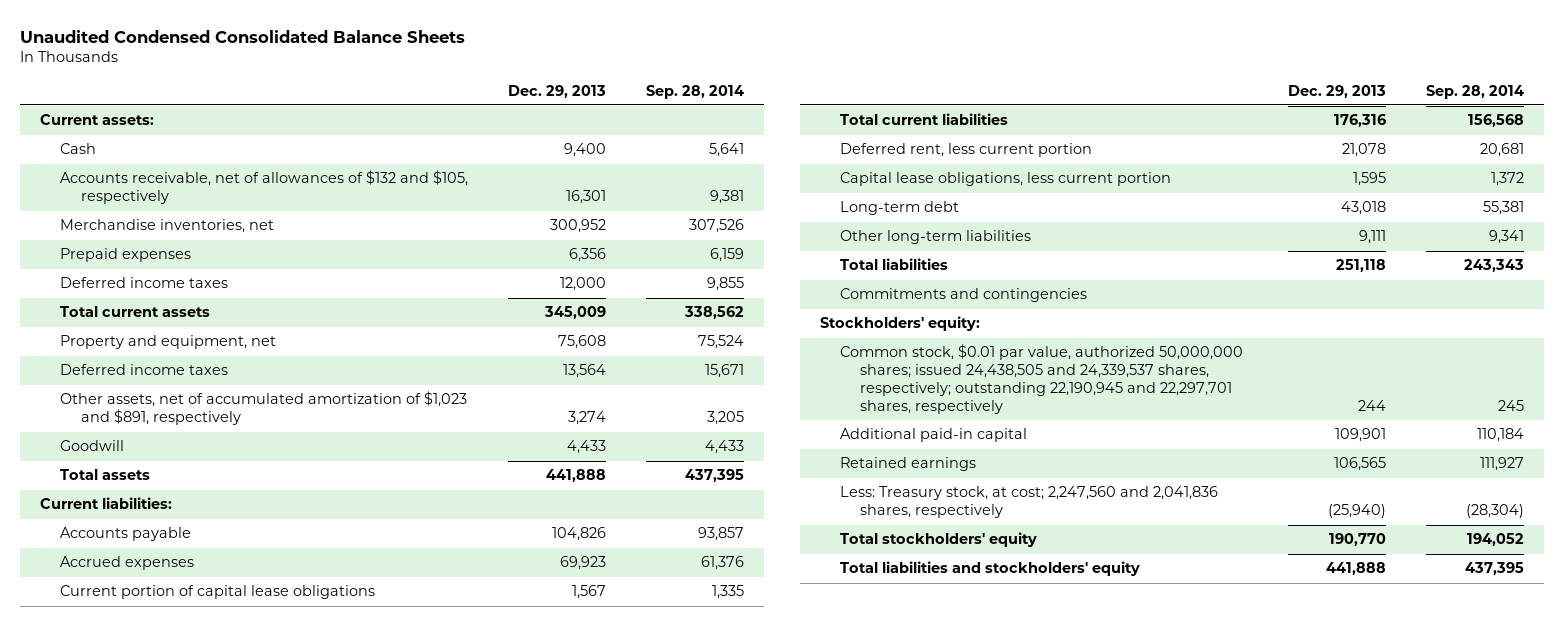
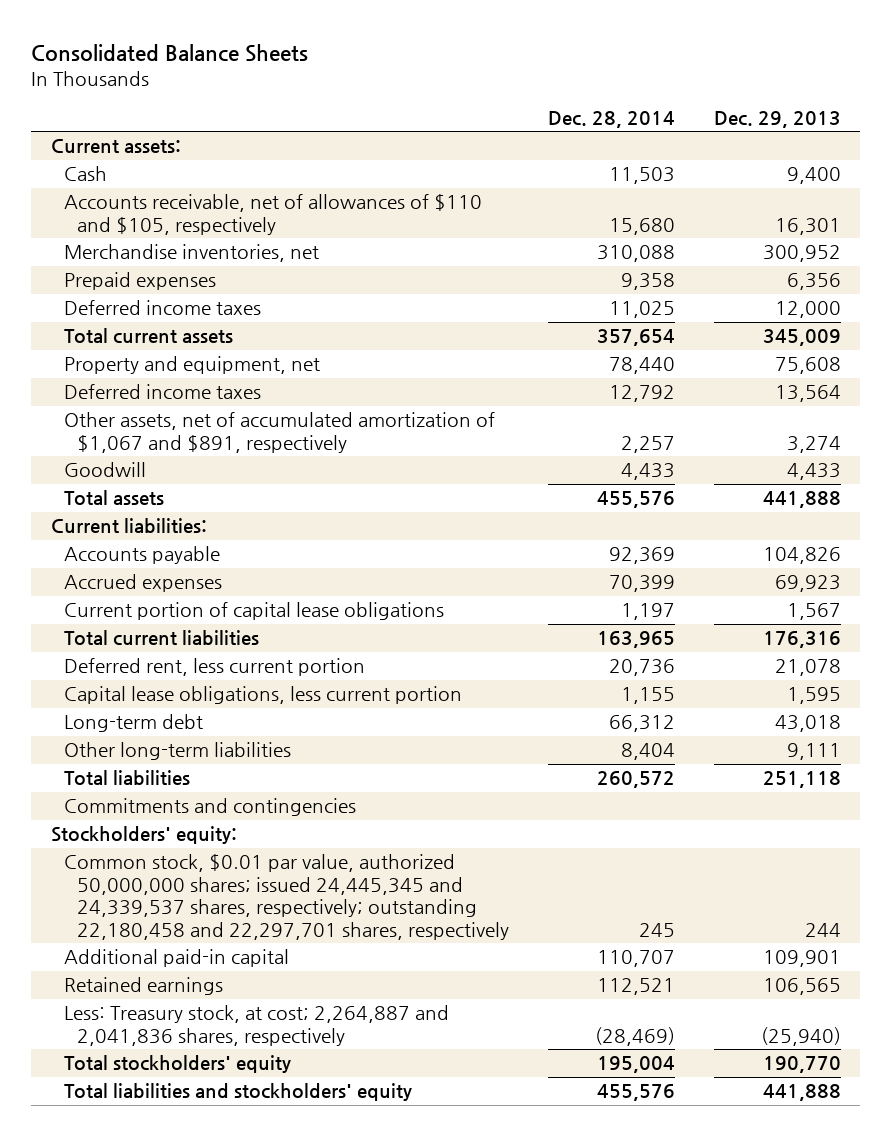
[20,29,466,43] Unaudited Condensed Consolidated Balance Sheets -> [31,43,309,62] Consolidated Balance Sheets
[646,84,745,99] Sep. 28, 2014 -> none
none -> [547,110,675,128] Dec. 28, 2014
[60,170,469,205] Accounts receivable, net of allowances of $132 and $105, respectively -> [63,194,482,235] Accounts receivable, net of allowances of $110 and $105, respectively
[60,391,468,426] Other assets, net of accumulated amortization of $1,023 and $891, respectively -> [63,412,495,453] Other assets, net of accumulated amortization of $1,067 and $891, respectively
[840,344,1244,414] Common stock, $0.01 par value, authorized 50,000,000 shares; issued 24,438,505 and 24,339,537 shares, respectively; outstanding 22,190,945 and 22,297,701 shares, respectively -> [63,854,509,940] Common stock, $0.01 par value, authorized 50,000,000 shares; issued 24,445,345 and 24,339,537 shares, respectively; outstanding 22,180,458 and 22,297,701 shares, respectively
[840,486,1219,519] Less: Treasury stock, at cost; 2,247,560 and 2,041,836 shares, respectively -> [63,1005,449,1046] Less: Treasury stock, at cost; 2,264,887 and 2,041,836 shares, respectively

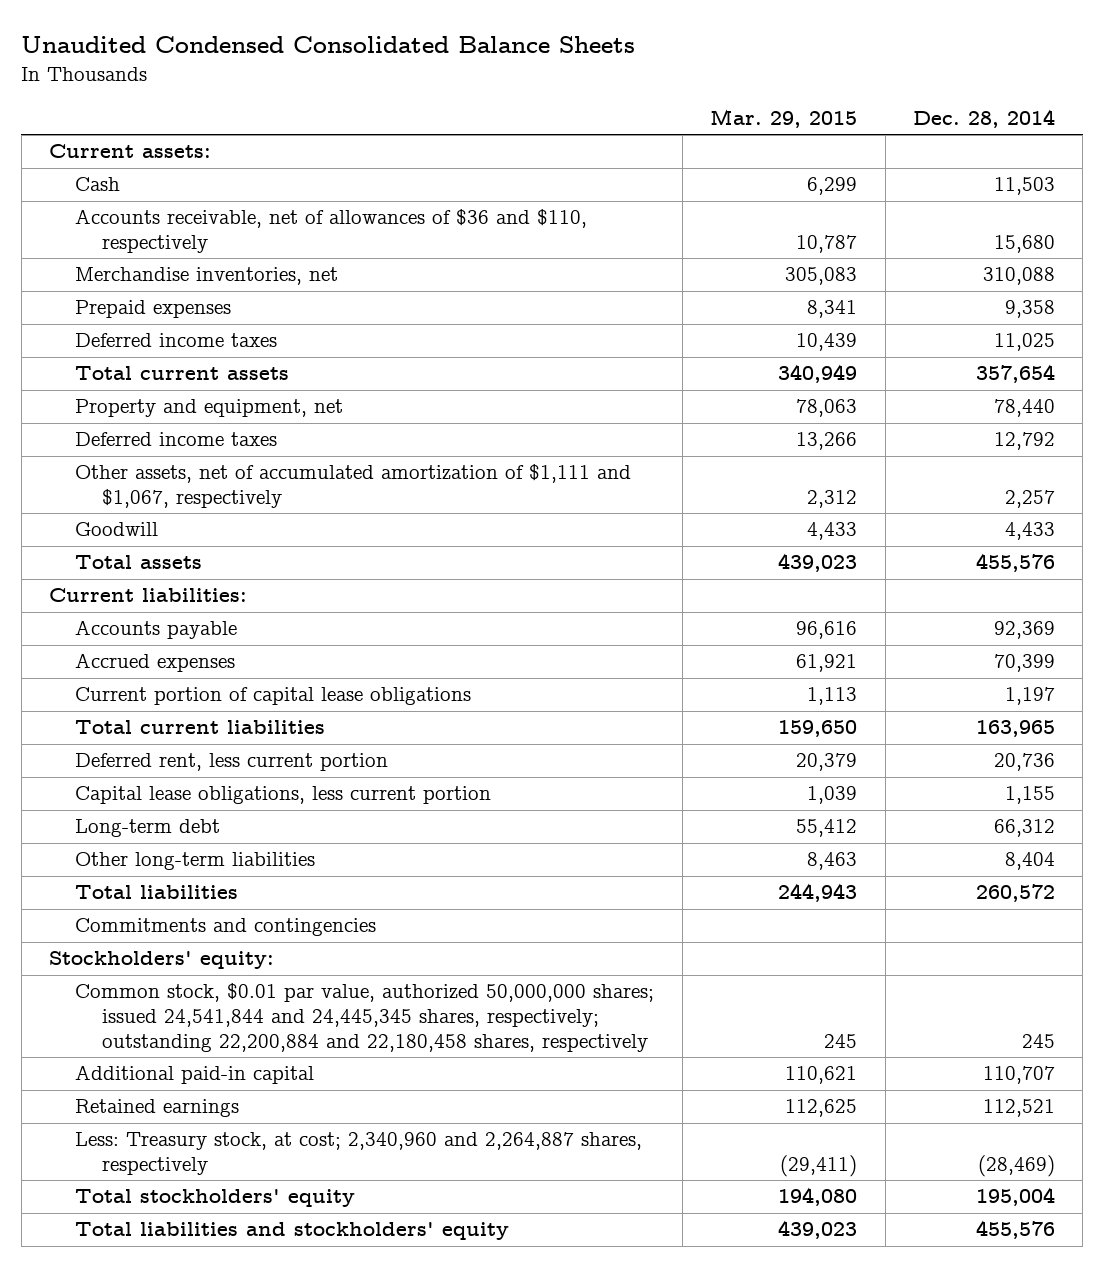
[31,43,309,62] Consolidated Balance Sheets -> [21,36,636,54] Unaudited Condensed Consolidated Balance Sheets
[713,110,841,128] Dec. 29, 2013 -> none
none -> [710,109,858,129] Mar. 29, 2015
[63,194,482,235] Accounts receivable, net of allowances of $110 and $105, respectively -> [75,209,588,254] Accounts receivable, net of allowances of $36 and $110, respectively
[63,412,495,453] Other assets, net of accumulated amortization of $1,067 and $891, respectively -> [75,464,632,509] Other assets, net of accumulated amortization of $1,111 and $1,067, respectively
[63,854,509,940] Common stock, $0.01 par value, authorized 50,000,000 shares; issued 24,445,345 and 24,339,537 shares, respectively; outstanding 22,180,458 and 22,297,701 shares, respectively -> [75,983,655,1053] Common stock, $0.01 par value, authorized 50,000,000 shares; issued 24,541,844 and 24,445,345 shares, respectively; outstanding 22,200,884 and 22,180,458 shares, respectively
[63,1005,449,1046] Less: Treasury stock, at cost; 2,264,887 and 2,041,836 shares, respectively -> [75,1132,643,1176] Less: Treasury stock, at cost; 2,340,960 and 2,264,887 shares, respectively

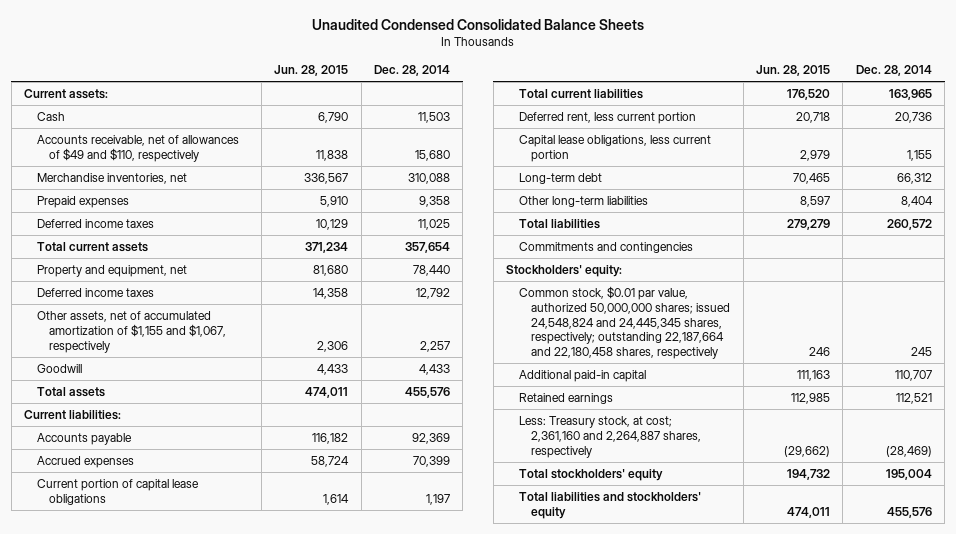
[710,109,858,129] Mar. 29, 2015 -> none
none -> [274,65,349,77] Jun. 28, 2015
[75,209,588,254] Accounts receivable, net of allowances of $36 and $110, respectively -> [36,134,239,162] Accounts receivable, net of allowances of $49 and $110, respectively
[75,464,632,509] Other assets, net of accumulated amortization of $1,111 and $1,067, respectively -> [36,310,227,353] Other assets, net of accumulated amortization of $1,155 and $1,067, respectively
[75,983,655,1053] Common stock, $0.01 par value, authorized 50,000,000 shares; issued 24,541,844 and 24,445,345 shares, respectively; outstanding 22,200,884 and 22,180,458 shares, respectively -> [518,285,731,360] Common stock, $0.01 par value, authorized 50,000,000 shares; issued 24,548,824 and 24,445,345 shares, respectively; outstanding 22,187,664 and 22,180,458 shares, respectively
[75,1132,643,1176] Less: Treasury stock, at cost; 2,340,960 and 2,264,887 shares, respectively -> [518,415,702,458] Less: Treasury stock, at cost; 2,361,160 and 2,264,887 shares, respectively

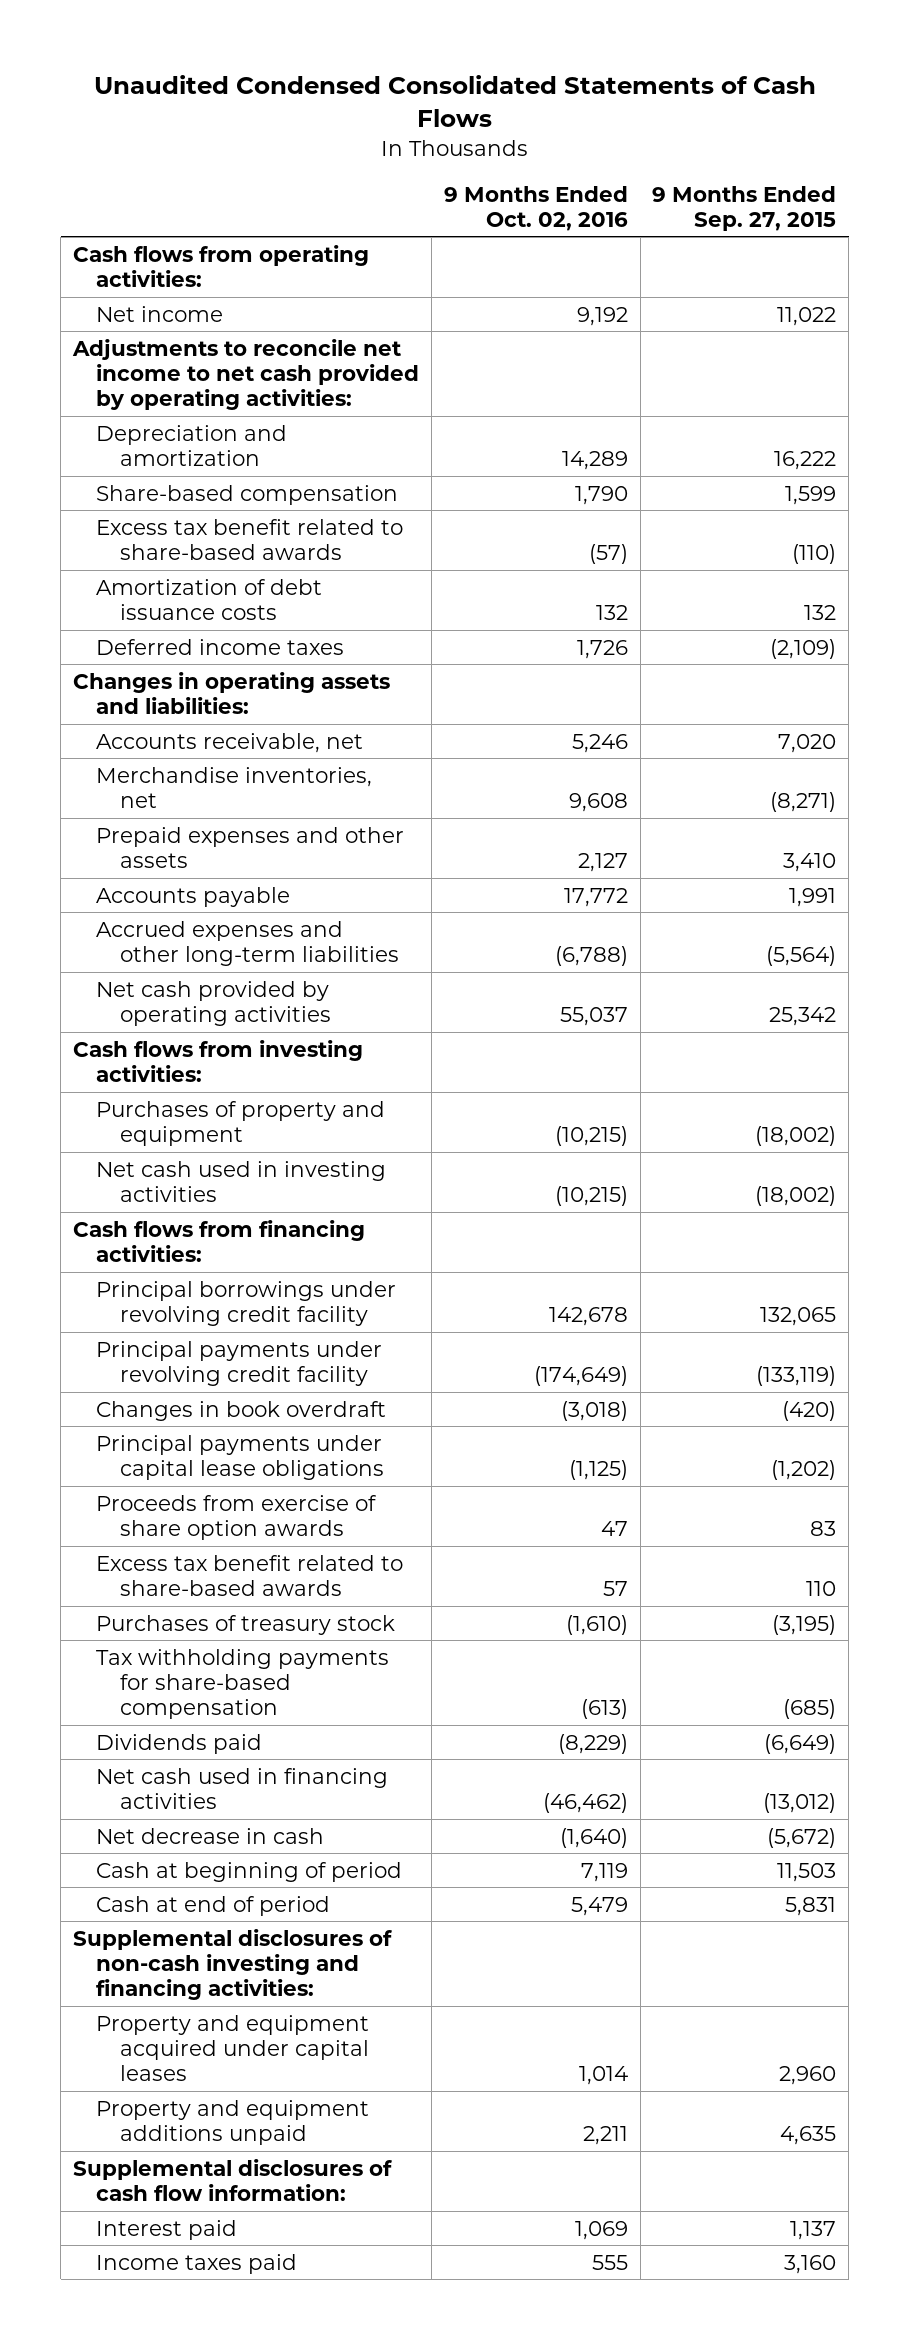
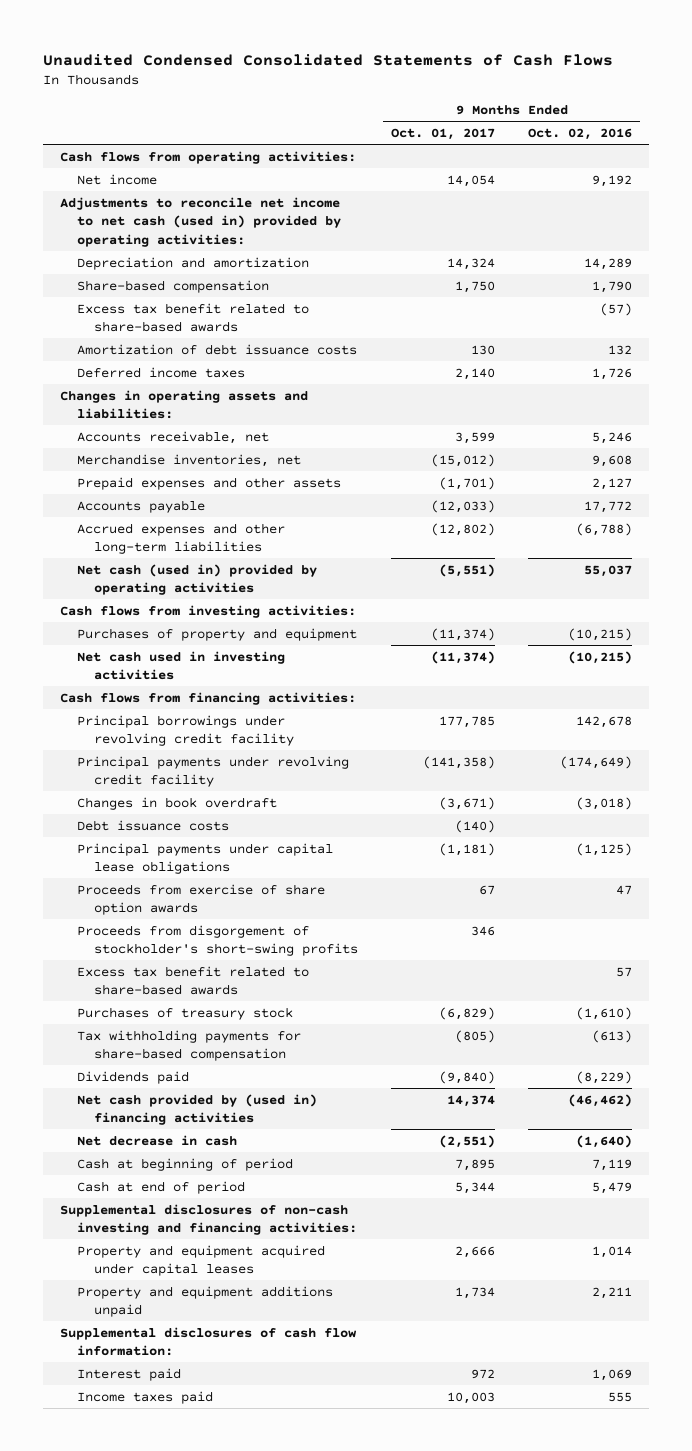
[652,185,837,231] 9 Months Ended Sep. 27, 2015 -> none
none -> [391,128,496,141] Oct. 01, 2017
[71,338,420,410] Adjustments to reconcile net income to net cash provided by operating activities: -> [59,196,341,247] Adjustments to reconcile net income to net cash (used in) provided by operating activities:
[96,980,331,1026] Net cash provided by operating activities -> [76,563,317,596] Net cash (used in) provided by operating activities
none -> [76,819,229,831] Debt issuance costs
none -> [76,924,358,957] Proceeds from disgorgement of stockholder's short-swing profits
[96,1767,389,1809] Net cash used in financing activities -> [76,1093,317,1126] Net cash provided by (used in) financing activities

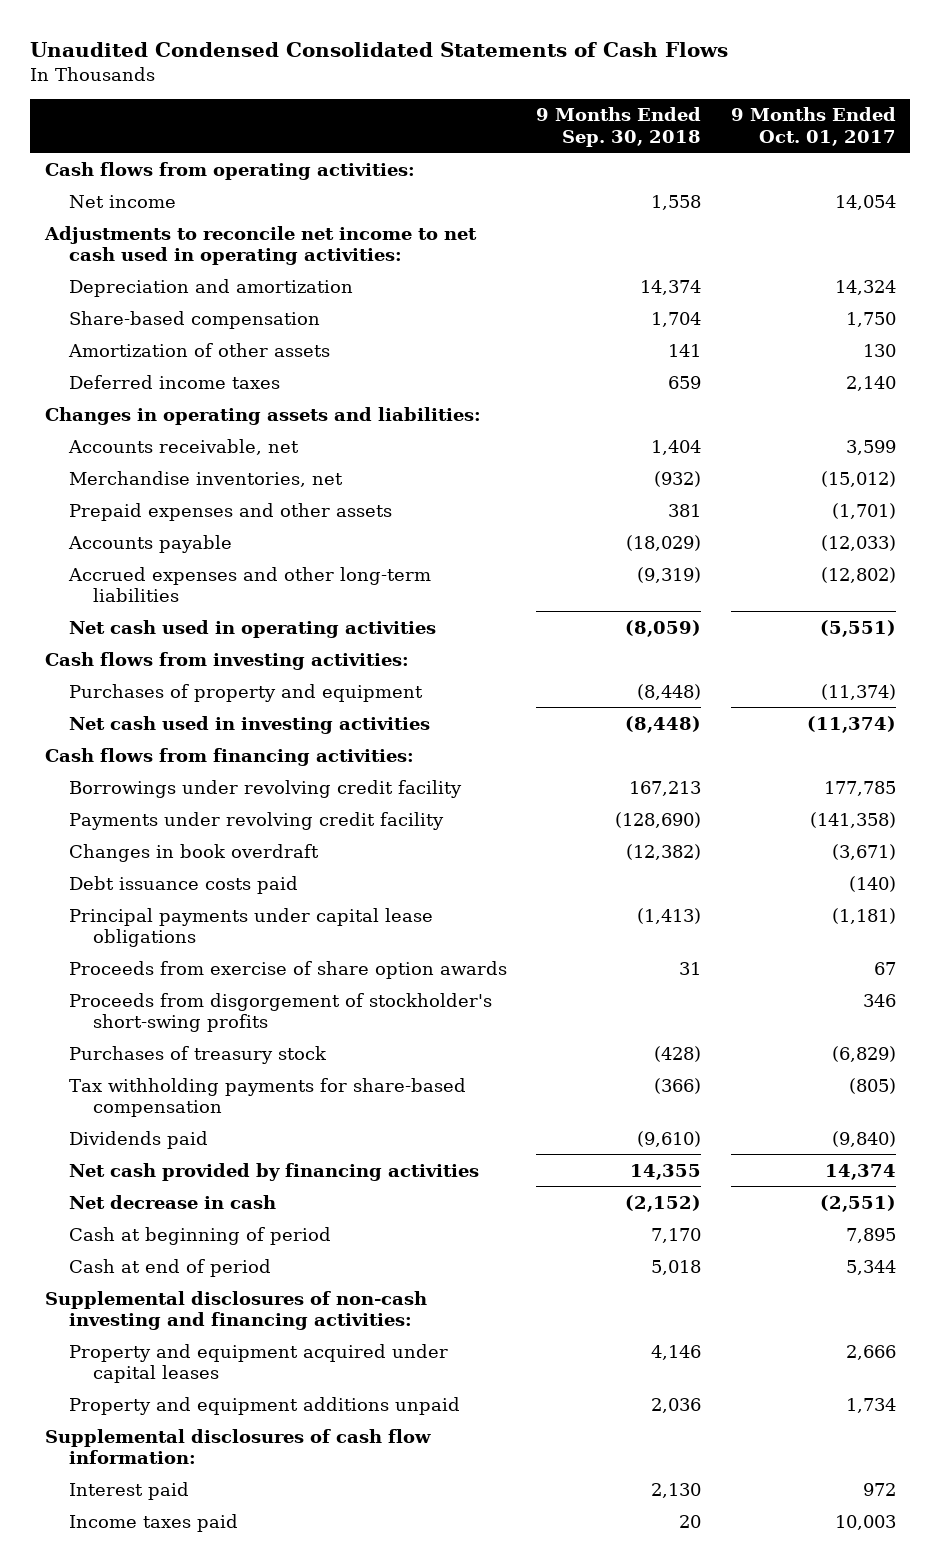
[528,128,633,141] Oct. 02, 2016 -> none
none -> [536,107,702,147] 9 Months Ended Sep. 30, 2018
[59,196,341,247] Adjustments to reconcile net income to net cash (used in) provided by operating activities: -> [43,225,477,265] Adjustments to reconcile net income to net cash used in operating activities:
[76,302,309,333] Excess tax benefit related to share-based awards -> none
[76,343,357,355] Amortization of debt issuance costs -> none
none -> [68,342,331,357] Amortization of other assets
[76,563,317,596] Net cash (used in) provided by operating activities -> [69,619,437,638] Net cash used in operating activities
[76,714,294,747] Principal borrowings under revolving credit facility -> [69,779,463,798] Borrowings under revolving credit facility
[76,755,349,788] Principal payments under revolving credit facility -> [69,811,445,830] Payments under revolving credit facility
[76,819,229,831] Debt issuance costs -> [69,875,299,894] Debt issuance costs paid
[76,965,309,996] Excess tax benefit related to share-based awards -> none
[76,1093,317,1126] Net cash provided by (used in) financing activities -> [69,1162,480,1181] Net cash provided by financing activities

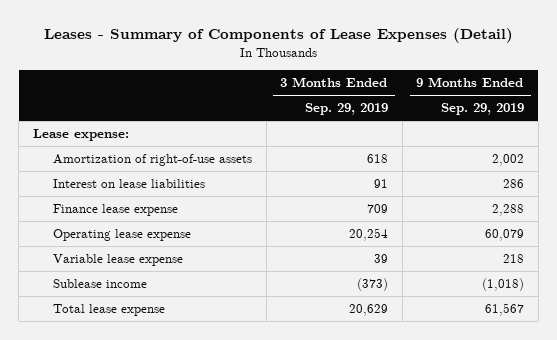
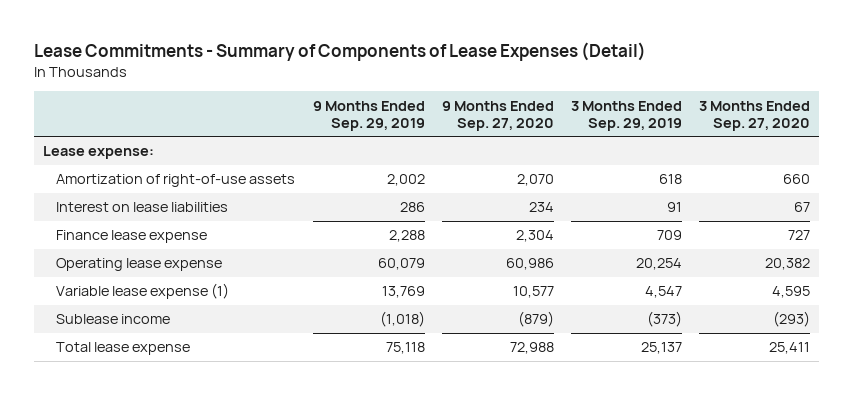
[43,28,513,44] Leases - Summary of Components of Lease Expenses (Detail) -> [34,41,647,61] Lease Commitments - Summary of Components of Lease Expenses (Detail)
none -> [441,100,554,131] 9 Months Ended Sep. 27, 2020
none -> [699,100,811,131] 3 Months Ended Sep. 27, 2020
[52,254,183,267] Variable lease expense -> [56,283,230,300] Variable lease expense (1)
[373,254,388,264] 39 -> [645,286,683,299] 4,547
[502,254,524,264] 218 -> [381,286,425,299] 13,769
[348,304,388,317] 20,629 -> [641,342,683,355] 25,137
[484,303,524,317] 61,567 -> [385,342,425,355] 75,118

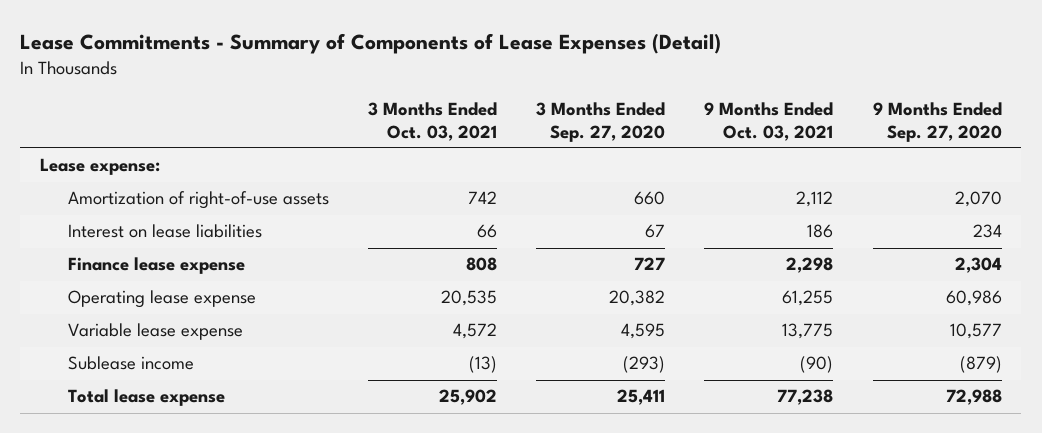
[312,100,425,131] 9 Months Ended Sep. 29, 2019 -> none
[571,100,683,131] 3 Months Ended Sep. 29, 2019 -> none
none -> [368,102,498,141] 3 Months Ended Oct. 03, 2021
none -> [704,102,834,141] 9 Months Ended Oct. 03, 2021
[56,283,230,300] Variable lease expense (1) -> [67,323,243,341] Variable lease expense

